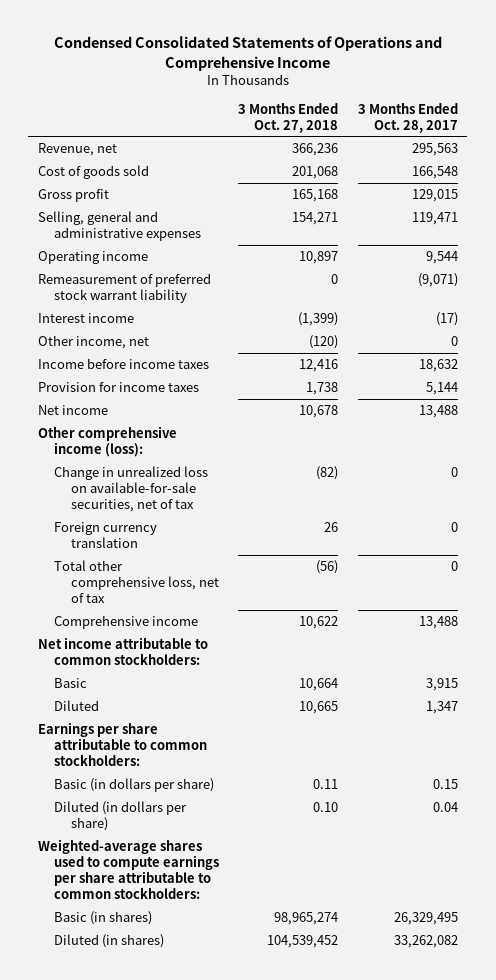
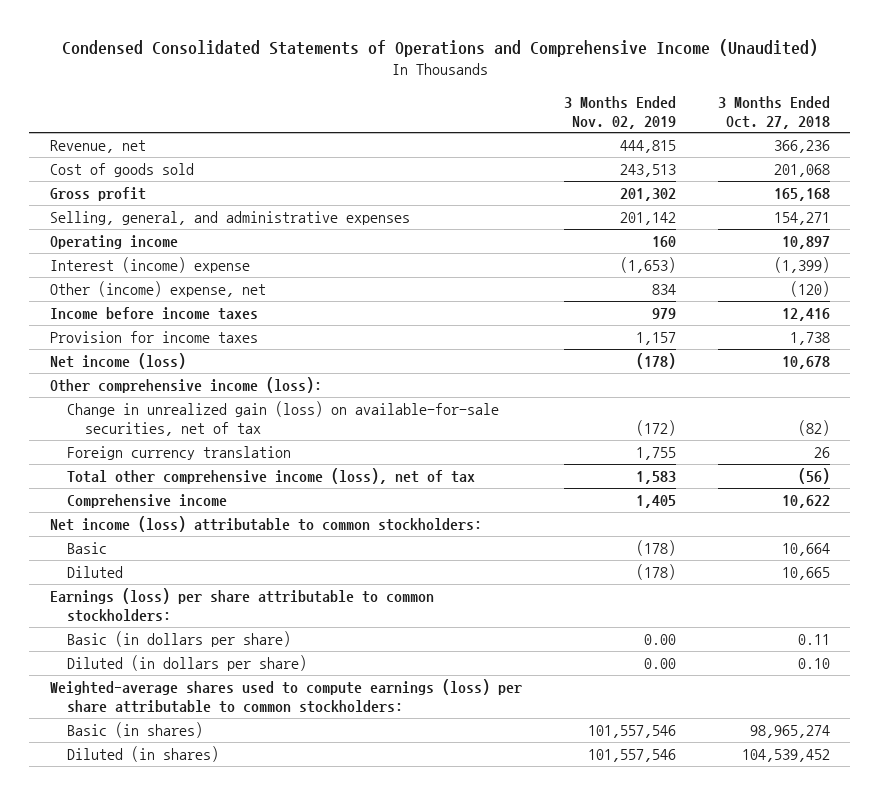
[53,35,442,71] Condensed Consolidated Statements of Operations and Comprehensive Income -> [61,39,818,58] Condensed Consolidated Statements of Operations and Comprehensive Income (Unaudited)
[357,102,458,133] 3 Months Ended Oct. 28, 2017 -> none
none -> [563,95,676,129] 3 Months Ended Nov. 02, 2019
[37,210,202,242] Selling, general and administrative expenses -> [50,210,411,225] Selling, general, and administrative expenses
[37,272,211,304] Remeasurement of preferred stock warrant liability -> none
[37,312,134,323] Interest income -> [50,256,251,273] Interest (income) expense
[37,334,149,349] Other income, net -> [50,280,267,297] Other (income) expense, net
[37,404,108,415] Net income -> [50,352,187,369] Net income (loss)
[54,465,209,513] Change in unrealized loss on available-for-sale securities, net of tax -> [67,400,500,436] Change in unrealized gain (loss) on available-for-sale securities, net of tax
[54,559,219,604] Total other comprehensive loss, net of tax -> [67,467,476,484] Total other comprehensive income (loss), net of tax
[37,636,208,666] Net income attributable to common stockholders: -> [50,515,483,532] Net income (loss) attributable to common stockholders:
[37,721,208,767] Earnings per share attributable to common stockholders: -> [50,587,435,622] Earnings (loss) per share attributable to common stockholders:
[37,838,220,900] Weighted-average shares used to compute earnings per share attributable to common stockholders: -> [50,678,523,713] Weighted-average shares used to compute earnings (loss) per share attributable to common stockholders:

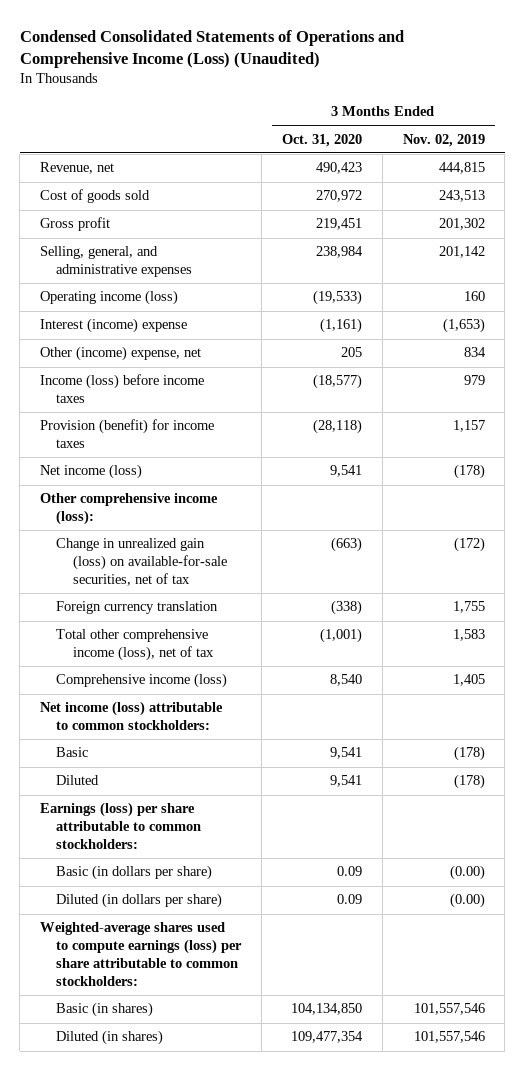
[61,39,818,58] Condensed Consolidated Statements of Operations and Comprehensive Income (Unaudited) -> [19,29,404,68] Condensed Consolidated Statements of Operations and Comprehensive Income (Loss) (Unaudited)
[717,95,830,129] 3 Months Ended Oct. 27, 2018 -> none
none -> [281,133,362,147] Oct. 31, 2020
[50,234,179,249] Operating income -> [39,290,178,306] Operating income (loss)
[50,306,259,320] Income before income taxes -> [39,374,204,404] Income (loss) before income taxes
[50,330,259,343] Provision for income taxes -> [39,419,214,449] Provision (benefit) for income taxes
[67,493,228,508] Comprehensive income -> [56,673,228,689] Comprehensive income (loss)
[643,633,676,645] 0.00 -> [449,865,485,881] (0.00)
[643,657,676,669] 0.00 -> [449,893,485,909] (0.00)

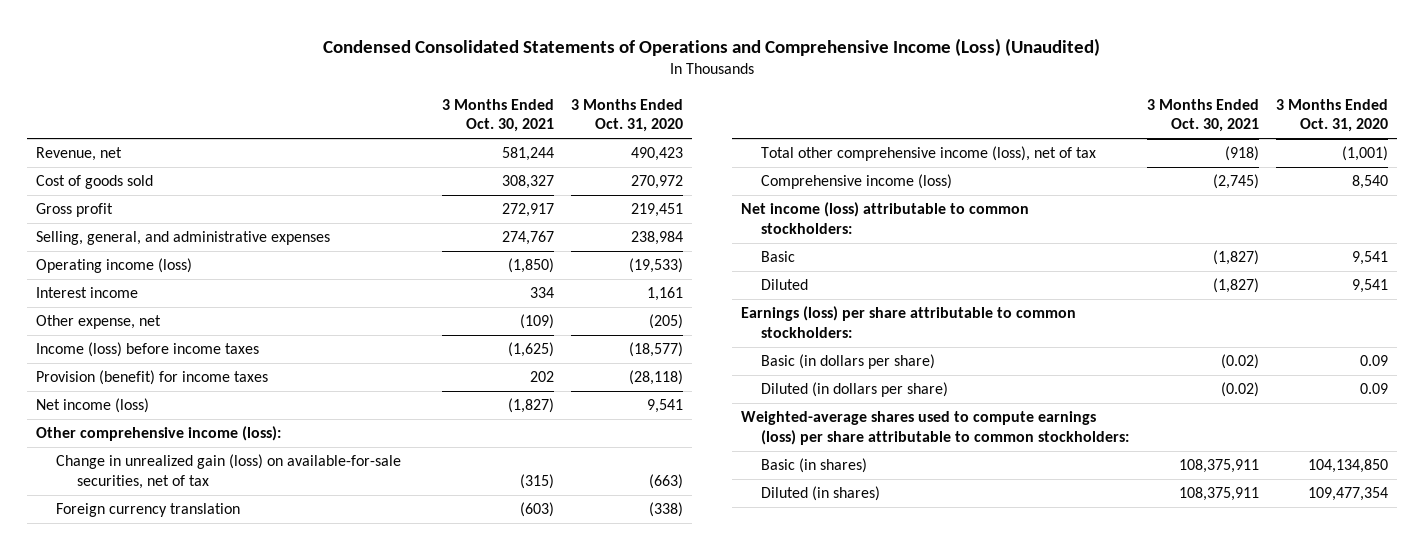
[402,133,485,147] Nov. 02, 2019 -> none
none -> [441,99,554,133] 3 Months Ended Oct. 30, 2021
[39,318,187,334] Interest (income) expense -> [36,287,139,299] Interest income
[319,318,362,334] (1,161) -> [647,287,684,302] 1,161
[39,346,201,362] Other (income) expense, net -> [36,315,162,330] Other expense, net
[340,347,362,358] 205 -> [649,314,684,330] (205)

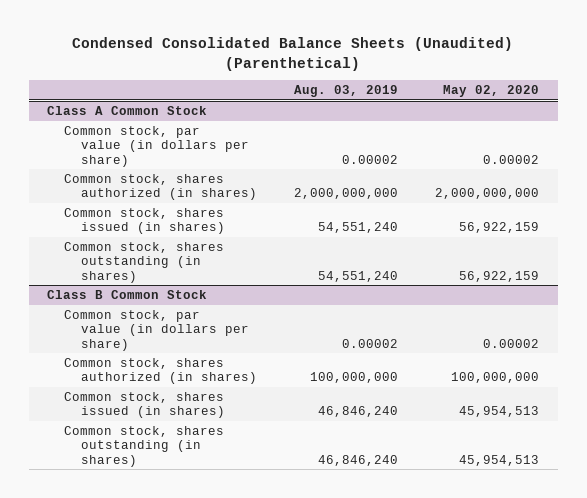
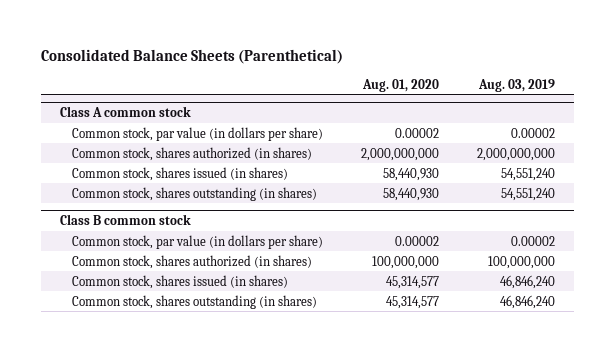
[72,37,514,71] Condensed Consolidated Balance Sheets (Unaudited) (Parenthetical) -> [40,49,343,65] Consolidated Balance Sheets (Parenthetical)
[443,85,540,98] May 02, 2020 -> none
none -> [361,78,439,92] Aug. 01, 2020
[47,106,208,116] Class A Common Stock -> [59,106,191,118] Class A common stock
[47,290,208,300] Class B Common Stock -> [59,214,191,226] Class B common stock

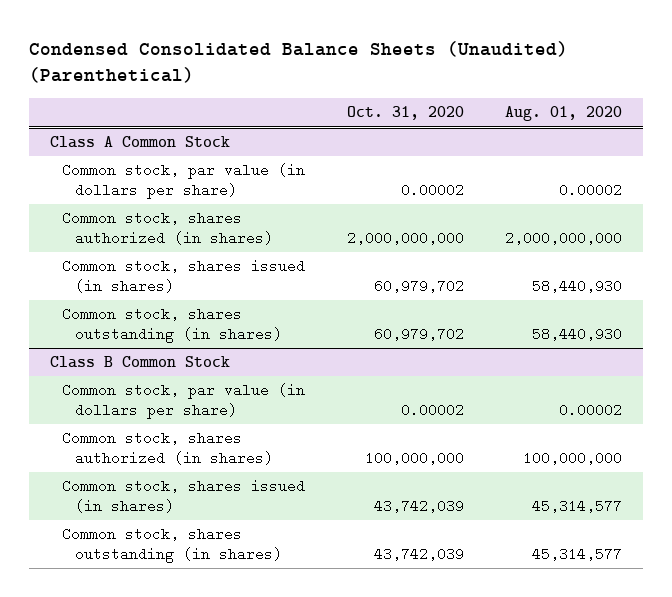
[40,49,343,65] Consolidated Balance Sheets (Parenthetical) -> [29,41,569,84] Condensed Consolidated Balance Sheets (Unaudited) (Parenthetical)
[477,78,555,92] Aug. 03, 2019 -> none
none -> [346,106,464,121] Oct. 31, 2020
[59,106,191,118] Class A common stock -> [50,136,231,149] Class A Common Stock
[59,214,191,226] Class B common stock -> [50,356,231,369] Class B Common Stock

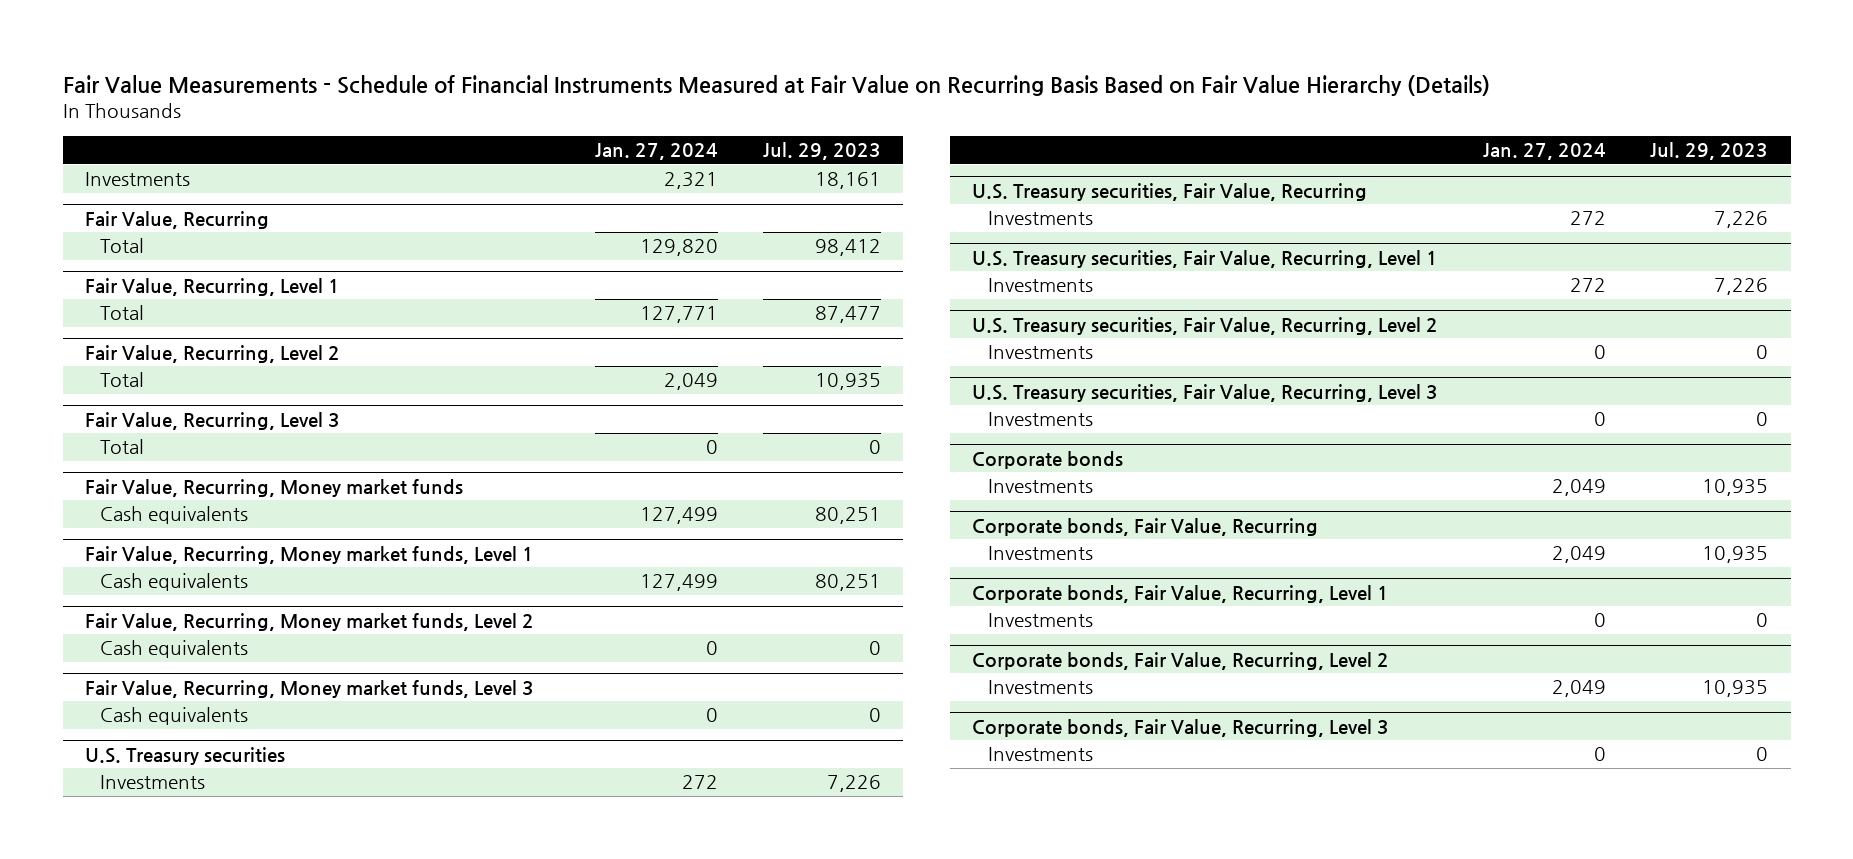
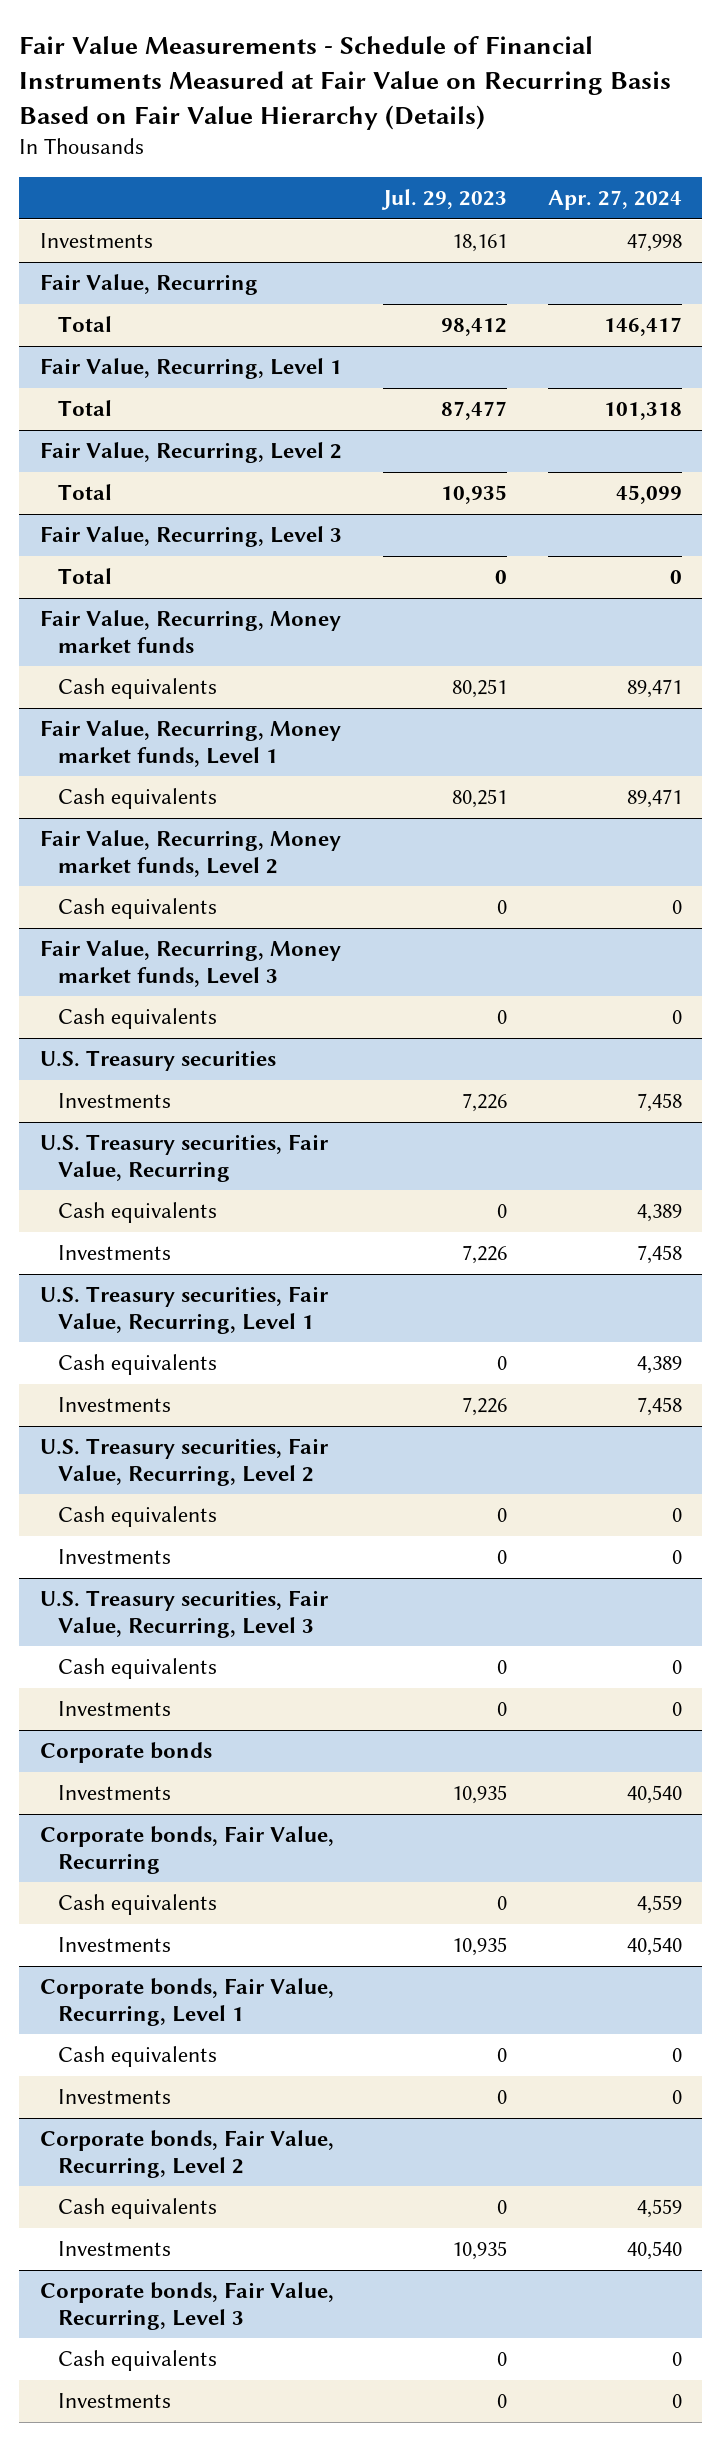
[595,143,719,161] Jan. 27, 2024 -> none
none -> [547,190,682,211] Apr. 27, 2024
none -> [57,1202,217,1224] Cash equivalents
none -> [57,1354,217,1376] Cash equivalents
none -> [57,1506,217,1528] Cash equivalents
none -> [57,1658,217,1680] Cash equivalents
none -> [57,1894,217,1916] Cash equivalents
none -> [57,2046,217,2068] Cash equivalents
none -> [57,2198,217,2220] Cash equivalents
none -> [57,2350,217,2372] Cash equivalents

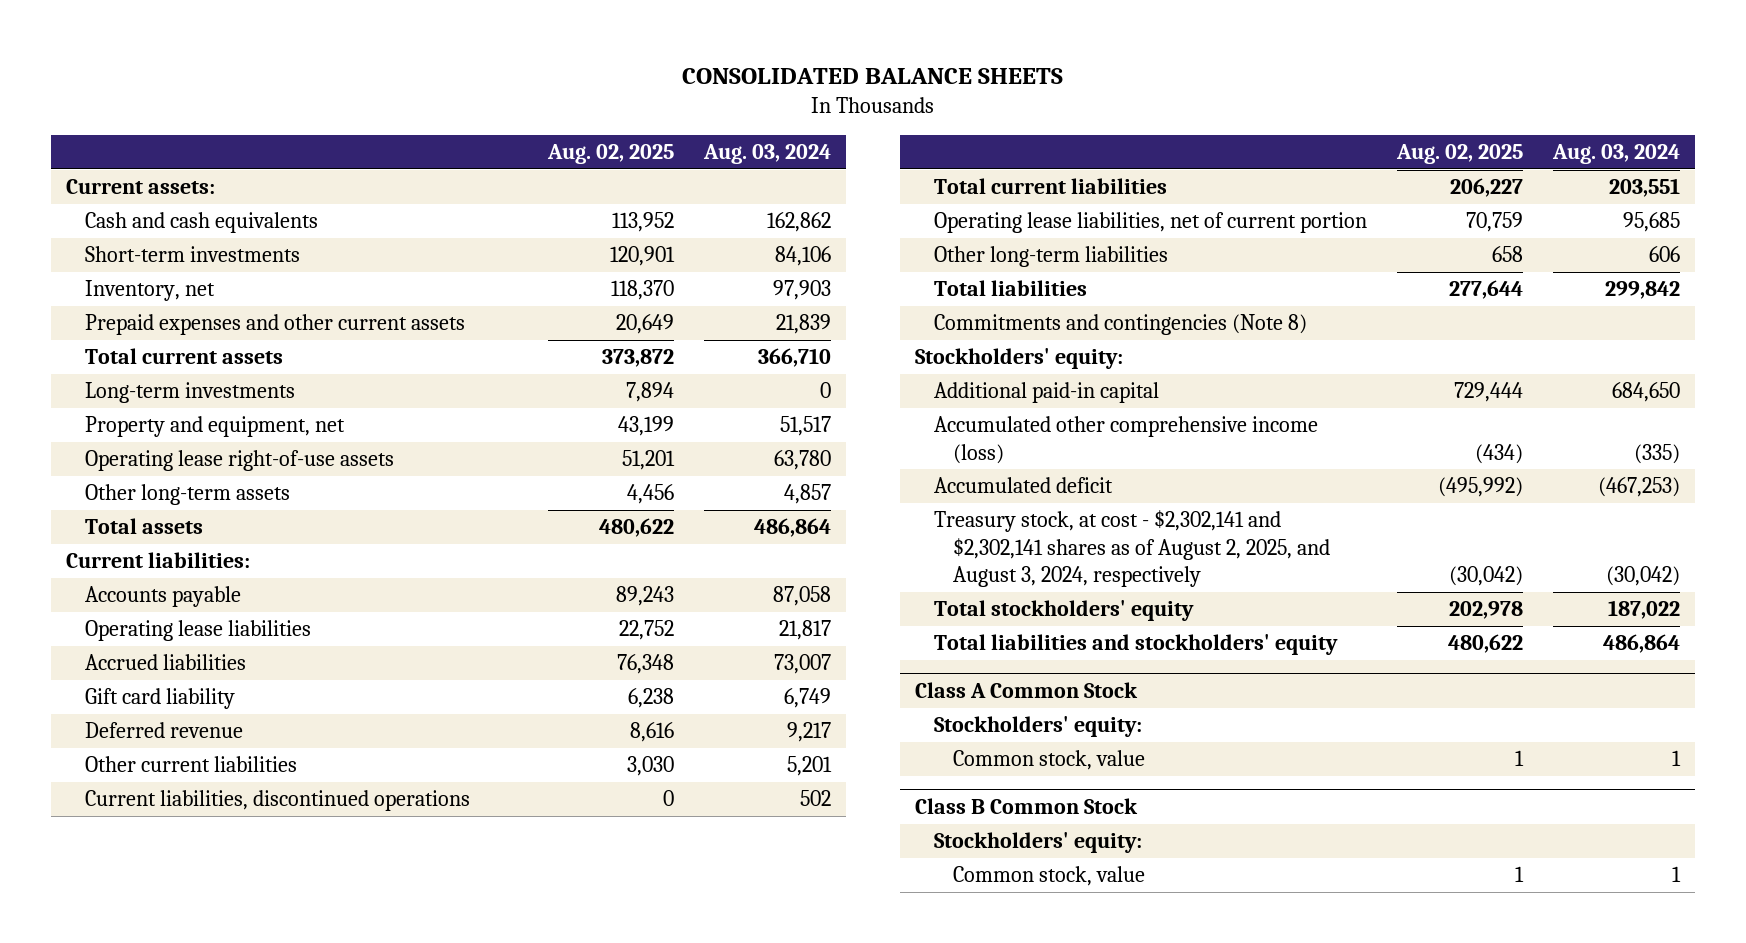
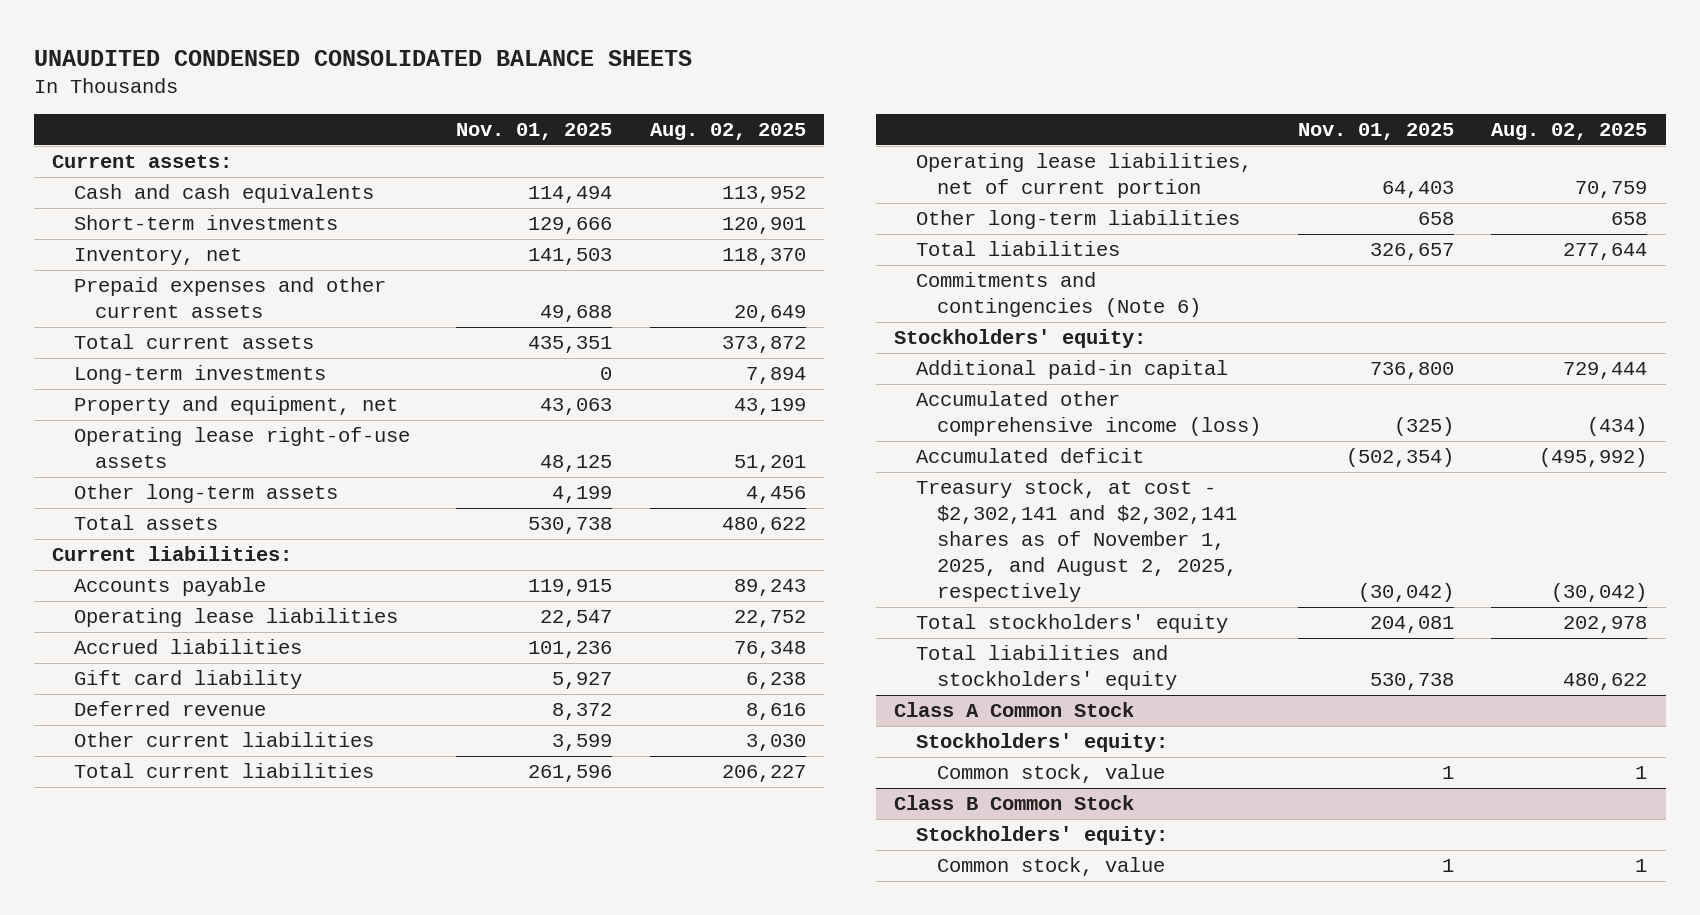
[681,68,1063,85] CONSOLIDATED BALANCE SHEETS -> [33,49,692,66] UNAUDITED CONDENSED CONSOLIDATED BALANCE SHEETS
[702,144,831,165] Aug. 03, 2024 -> none
none -> [456,123,613,141] Nov. 01, 2025
[84,790,470,812] Current liabilities, discontinued operations -> none
[933,314,1307,336] Commitments and contingencies (Note 8) -> [915,272,1201,318] Commitments and contingencies (Note 6)
[933,510,1330,588] Treasury stock, at cost - $2,302,141 and $2,302,141 shares as of August 2, 2025, and August 3, 2024, respectively -> [915,479,1237,602] Treasury stock, at cost - $2,302,141 and $2,302,141 shares as of November 1, 2025, and August 2, 2025, respectively

